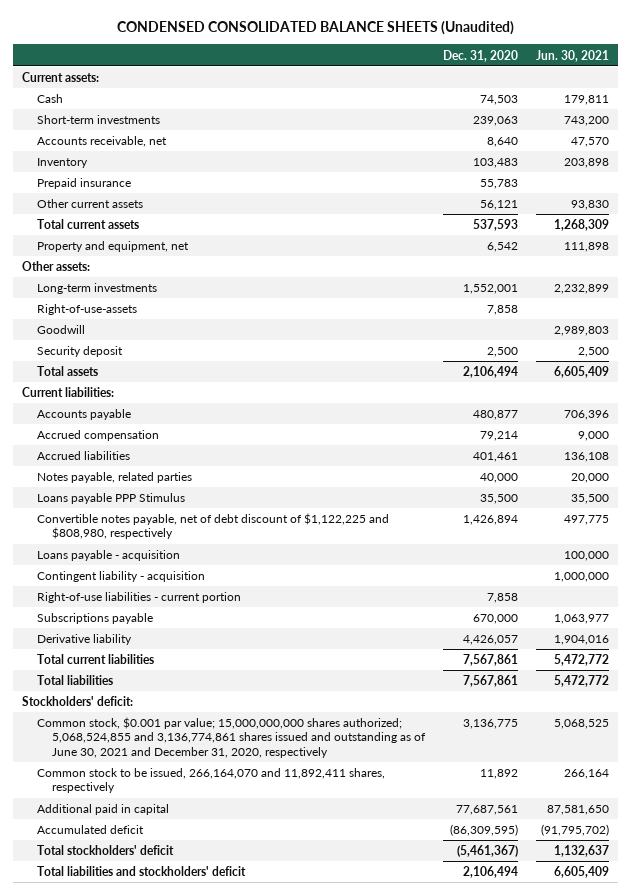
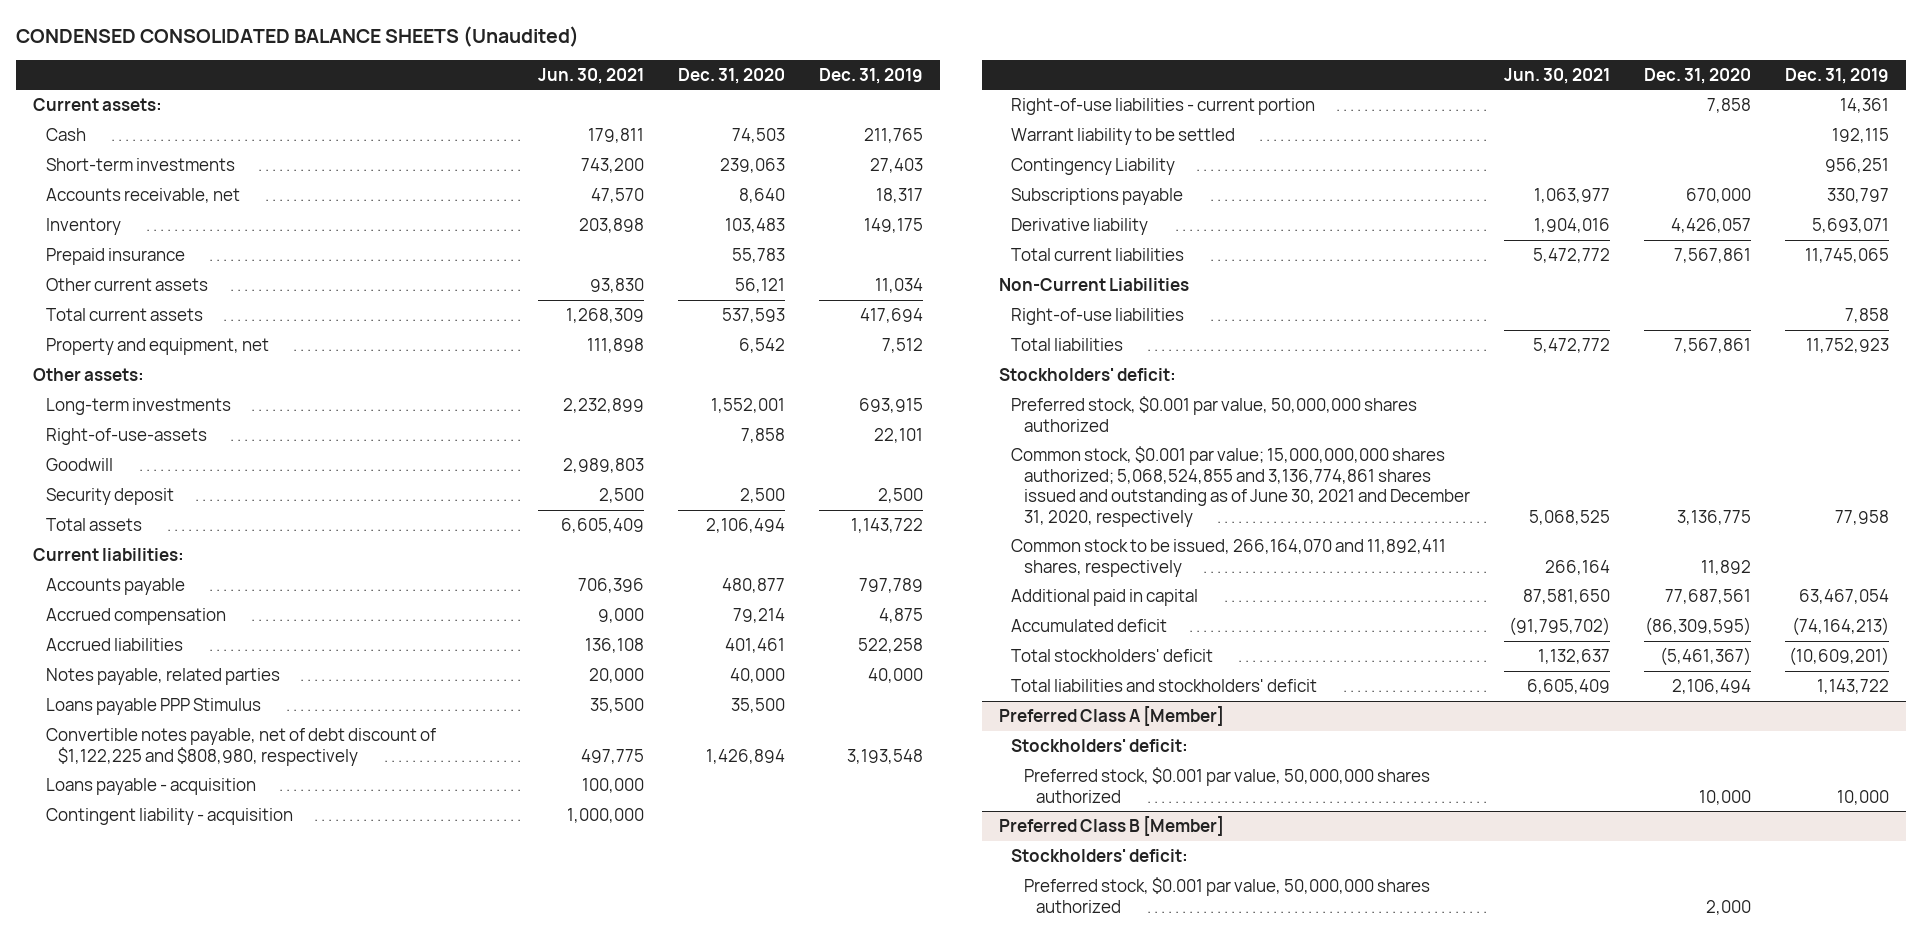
none -> [818,67,923,84] Dec. 31, 2019
none -> [1011,128,1236,146] Warrant liability to be settled
none -> [1011,158,1176,176] Contingency Liability
none -> [999,278,1190,292] Non-Current Liabilities
none -> [1011,308,1185,326] Right-of-use liabilities
none -> [1011,396,1418,432] Preferred stock, $0.001 par value, 50,000,000 shares authorized
none -> [999,706,1225,727] Preferred Class A [Member]
none -> [1011,739,1189,753] Stockholders' deficit:
none -> [1023,767,1430,803] Preferred stock, $0.001 par value, 50,000,000 shares authorized
none -> [999,816,1225,837] Preferred Class B [Member]
none -> [1011,849,1189,863] Stockholders' deficit:
none -> [1023,877,1430,913] Preferred stock, $0.001 par value, 50,000,000 shares authorized

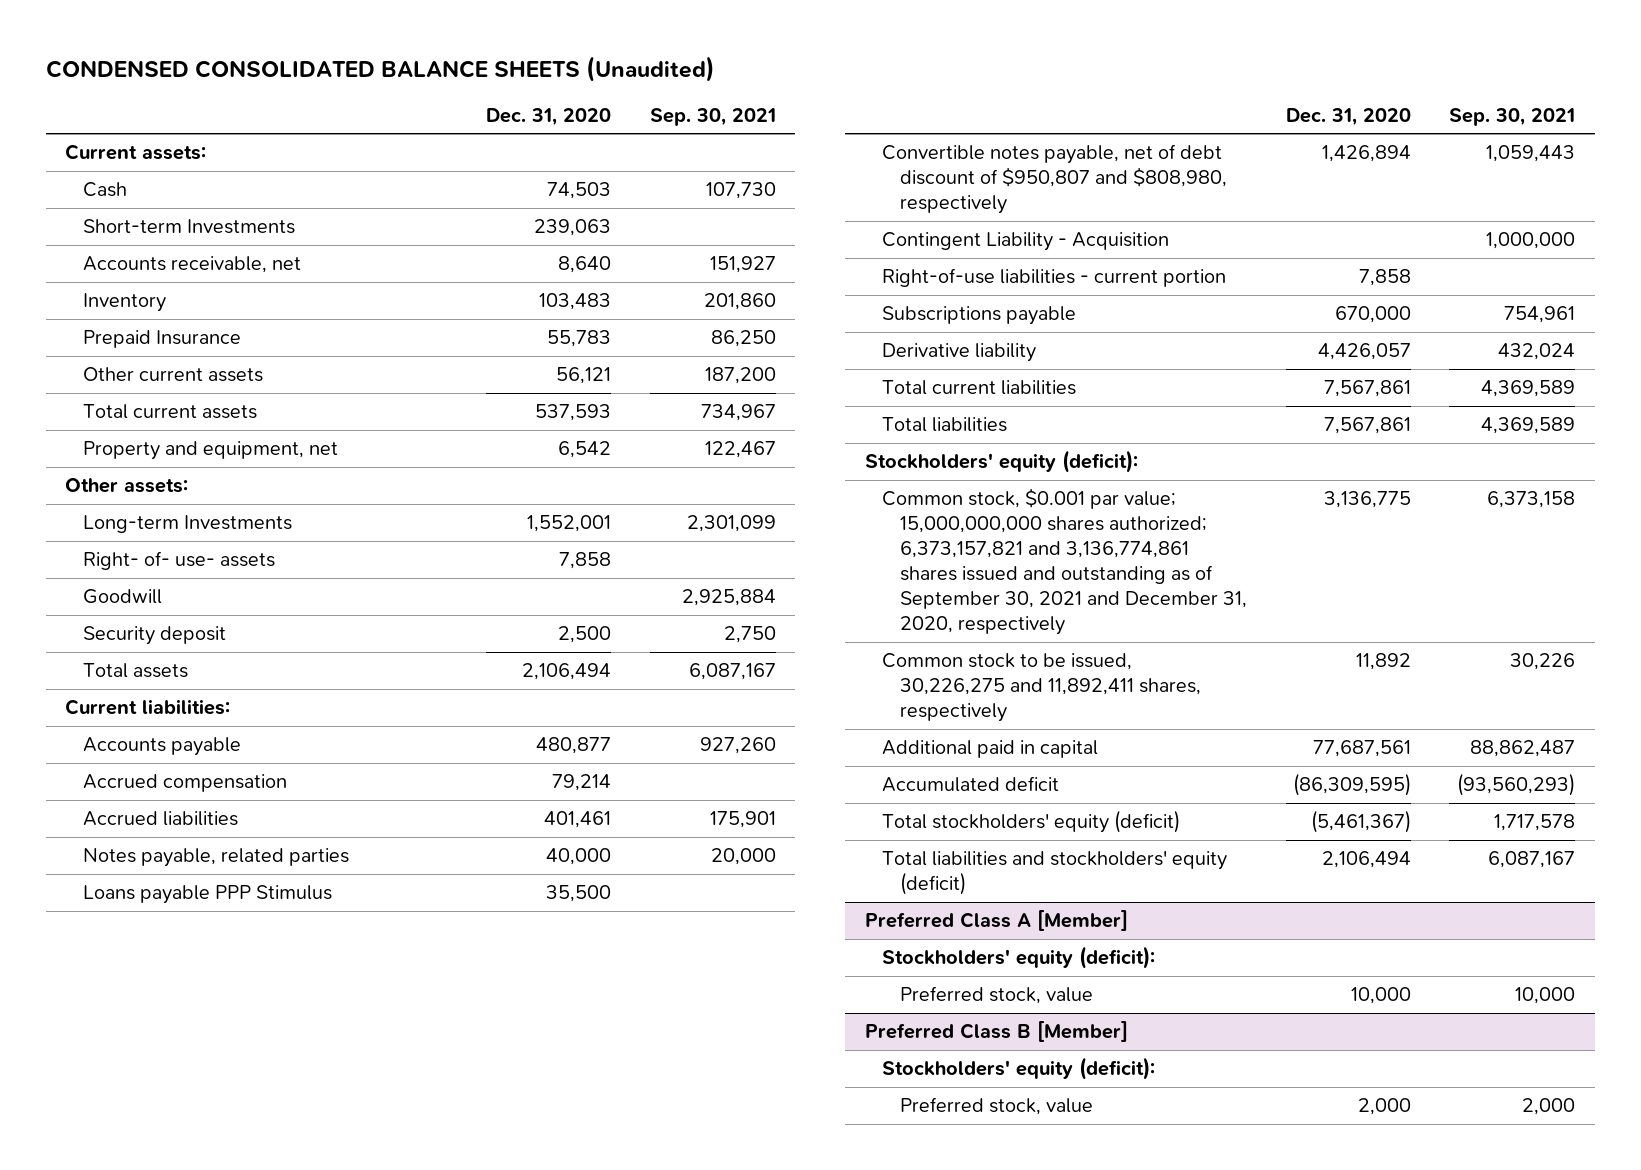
[537,67,644,84] Jun. 30, 2021 -> none
[818,67,923,84] Dec. 31, 2019 -> none
none -> [649,108,776,127] Sep. 30, 2021
[45,158,235,172] Short-term investments -> [82,219,295,235] Short-term Investments
[45,248,185,266] Prepaid insurance -> [82,330,241,349] Prepaid Insurance
[45,398,231,416] Long-term investments -> [82,515,292,534] Long-term Investments
[45,428,207,446] Right-of-use-assets -> [82,551,275,571] Right- of- use- assets
[45,778,256,796] Loans payable - acquisition -> none
[45,728,436,766] Convertible notes payable, net of debt discount of $1,122,225 and $808,980, respectively -> [882,144,1227,215] Convertible notes payable, net of debt discount of $950,807 and $808,980, respectively
[45,808,293,826] Contingent liability - acquisition -> [882,232,1170,252] Contingent Liability - Acquisition
[1011,128,1236,146] Warrant liability to be settled -> none
[1011,158,1176,176] Contingency Liability -> none
[999,278,1190,292] Non-Current Liabilities -> none
[1011,308,1185,326] Right-of-use liabilities -> none
[1011,396,1418,432] Preferred stock, $0.001 par value, 50,000,000 shares authorized -> none
[999,368,1177,382] Stockholders' deficit: -> [864,450,1138,474] Stockholders' equity (deficit):
[1011,446,1470,527] Common stock, $0.001 par value; 15,000,000,000 shares authorized; 5,068,524,855 and 3,136,774,861 shares issued and outstanding as of June 30, 2021 and December 31, 2020, respectively -> [882,488,1247,636] Common stock, $0.001 par value; 15,000,000,000 shares authorized; 6,373,157,821 and 3,136,774,861 shares issued and outstanding as of September 30, 2021 and December 31, 2020, respectively
[1011,539,1447,577] Common stock to be issued, 266,164,070 and 11,892,411 shares, respectively -> [882,653,1201,723] Common stock to be issued, 30,226,275 and 11,892,411 shares, respectively
[1011,649,1214,663] Total stockholders' deficit -> [882,810,1181,834] Total stockholders' equity (deficit)
[1011,679,1318,693] Total liabilities and stockholders' deficit -> [882,851,1228,896] Total liabilities and stockholders' equity (deficit)
[1011,739,1189,753] Stockholders' deficit: -> [882,946,1156,970] Stockholders' equity (deficit):
[1023,767,1430,803] Preferred stock, $0.001 par value, 50,000,000 shares authorized -> [899,986,1093,1005] Preferred stock, value
[1011,849,1189,863] Stockholders' deficit: -> [882,1057,1156,1081] Stockholders' equity (deficit):
[1023,877,1430,913] Preferred stock, $0.001 par value, 50,000,000 shares authorized -> [899,1097,1093,1116] Preferred stock, value

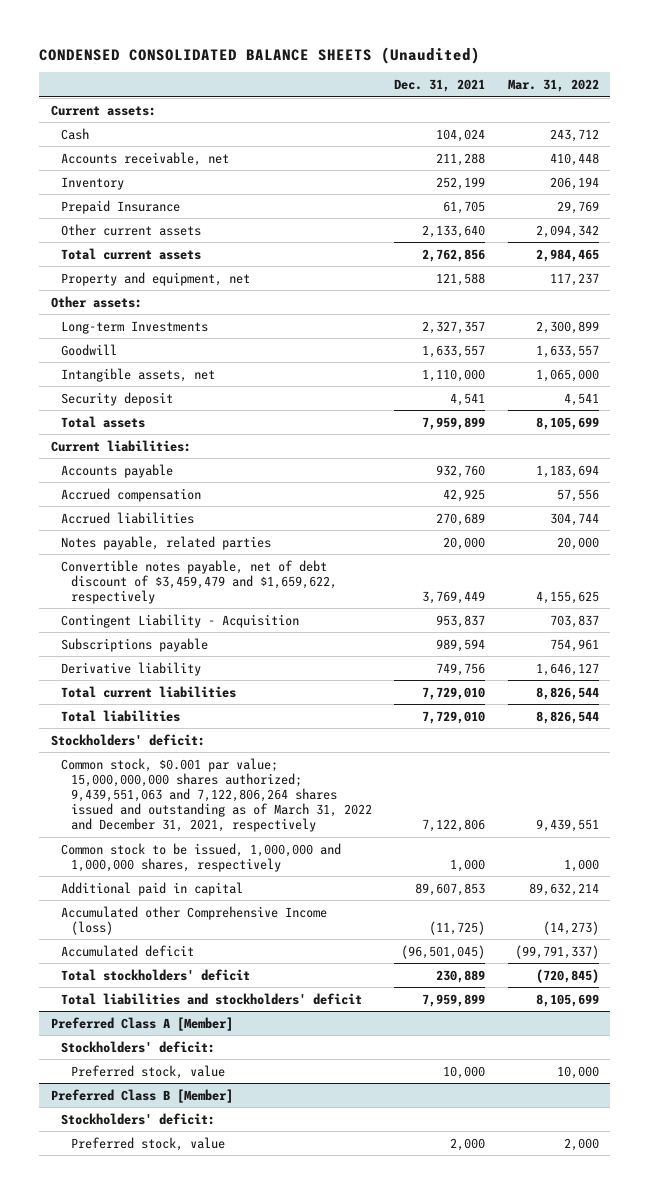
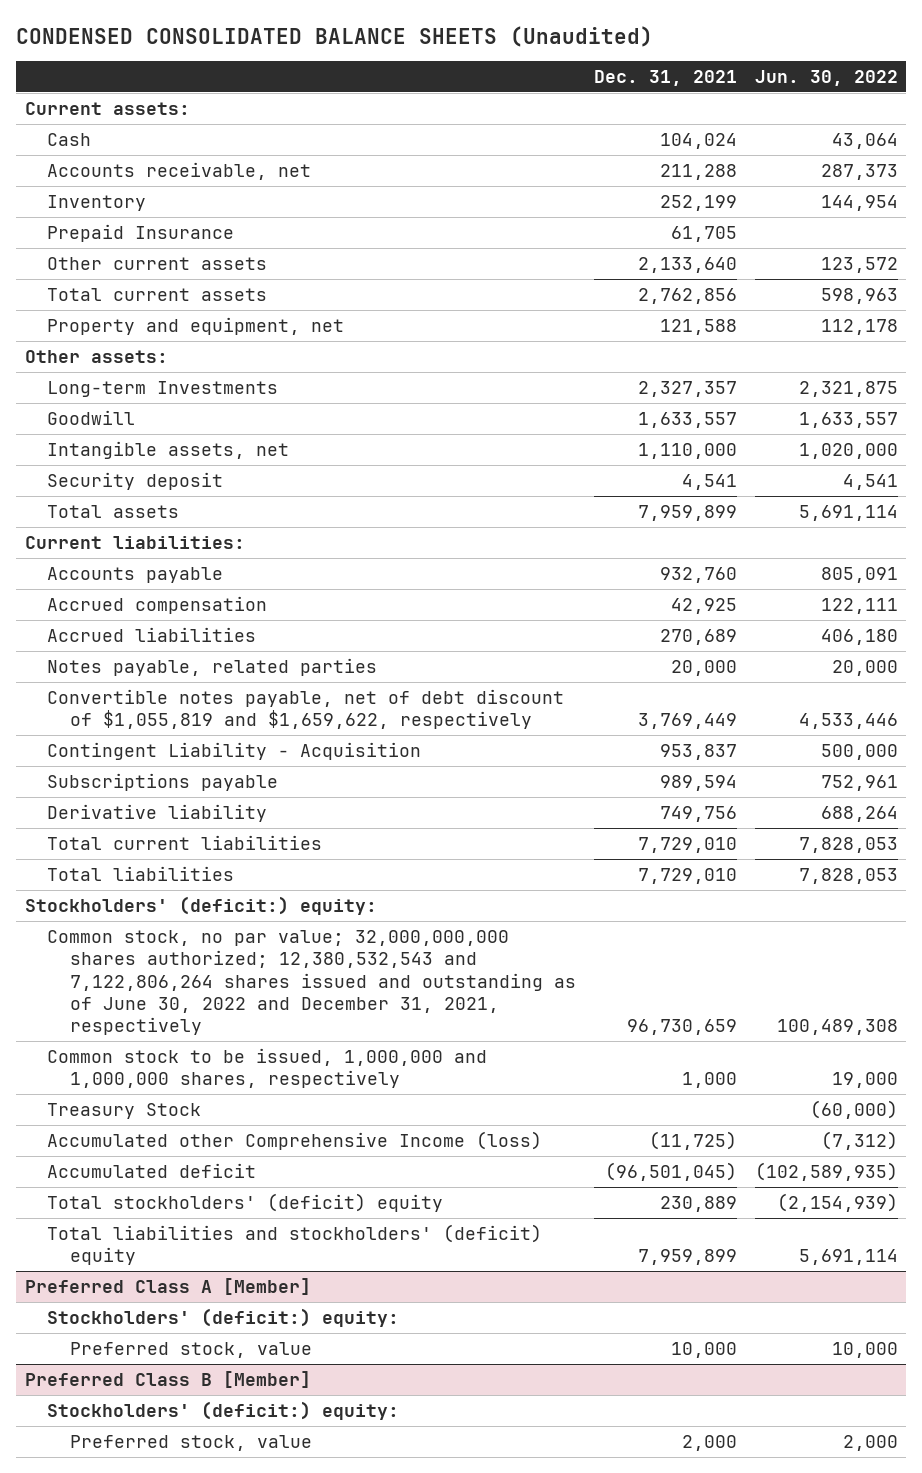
[507,79,599,93] Mar. 31, 2022 -> none
none -> [754,70,898,87] Jun. 30, 2022
[60,559,337,604] Convertible notes payable, net of debt discount of $3,459,479 and $1,659,622, respectively -> [47,688,565,730] Convertible notes payable, net of debt discount of $1,055,819 and $1,659,622, respectively
[50,733,205,746] Stockholders' deficit: -> [24,895,377,915] Stockholders' (deficit:) equity:
[60,757,372,833] Common stock, $0.001 par value; 15,000,000,000 shares authorized; 9,439,551,063 and 7,122,806,264 shares issued and outstanding as of March 31, 2022 and December 31, 2021, respectively -> [47,929,576,1036] Common stock, no par value; 32,000,000,000 shares authorized; 12,380,532,543 and 7,122,806,264 shares issued and outstanding as of June 30, 2022 and December 31, 2021, respectively
[422,819,486,833] 7,122,806 -> [626,1019,737,1036] 96,730,659
[60,881,243,896] Additional paid in capital -> none
none -> [47,1102,202,1119] Treasury Stock
[60,968,250,981] Total stockholders' deficit -> [47,1192,444,1212] Total stockholders' (deficit) equity
[60,992,362,1005] Total liabilities and stockholders' deficit -> [47,1223,543,1266] Total liabilities and stockholders' (deficit) equity
[60,1040,215,1053] Stockholders' deficit: -> [47,1307,400,1327] Stockholders' (deficit:) equity:
[60,1112,215,1125] Stockholders' deficit: -> [47,1400,400,1420] Stockholders' (deficit:) equity:

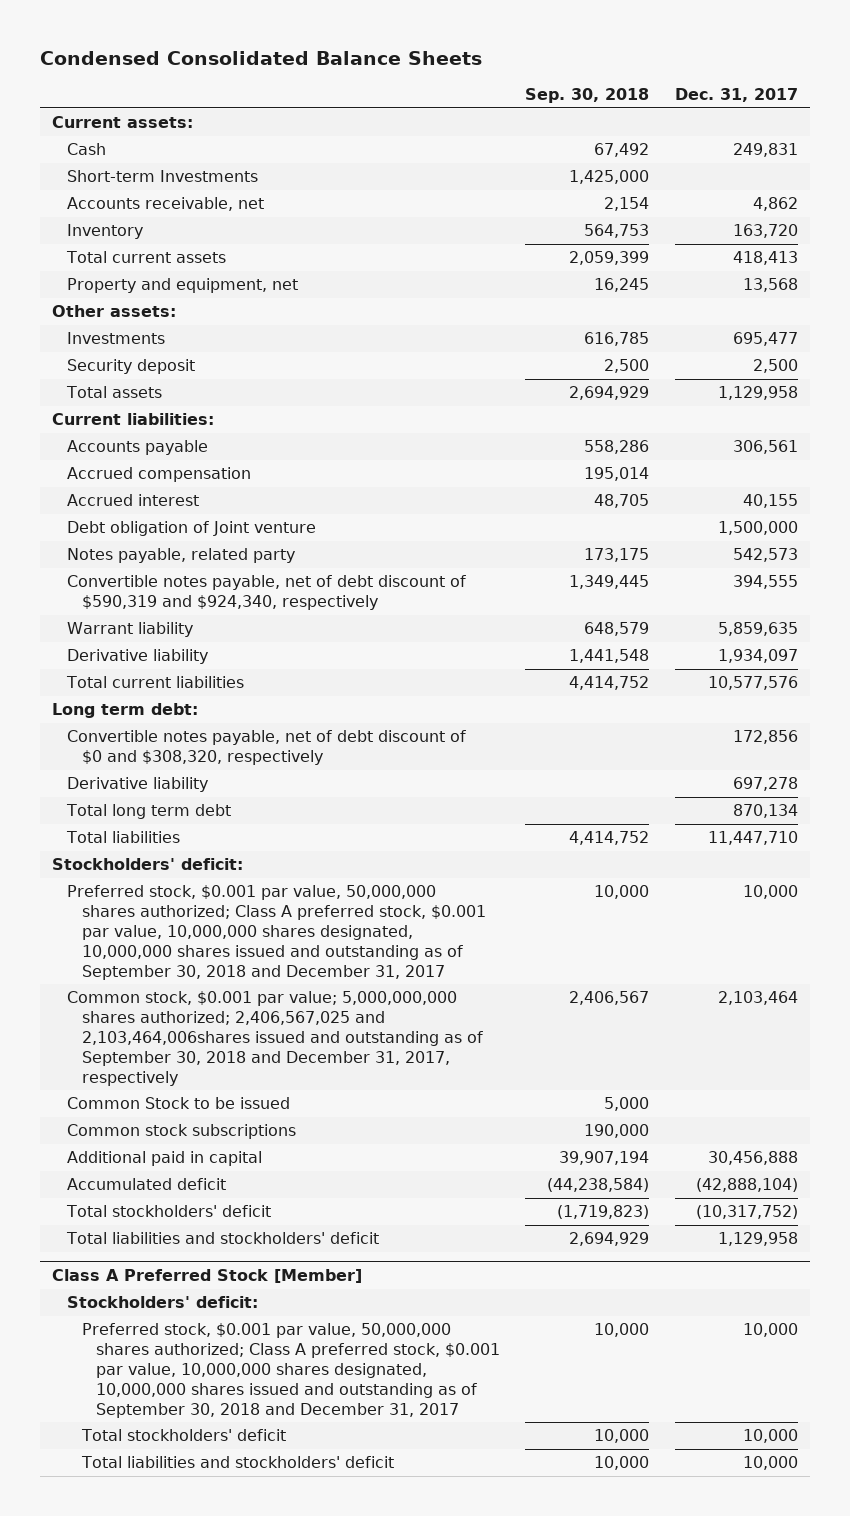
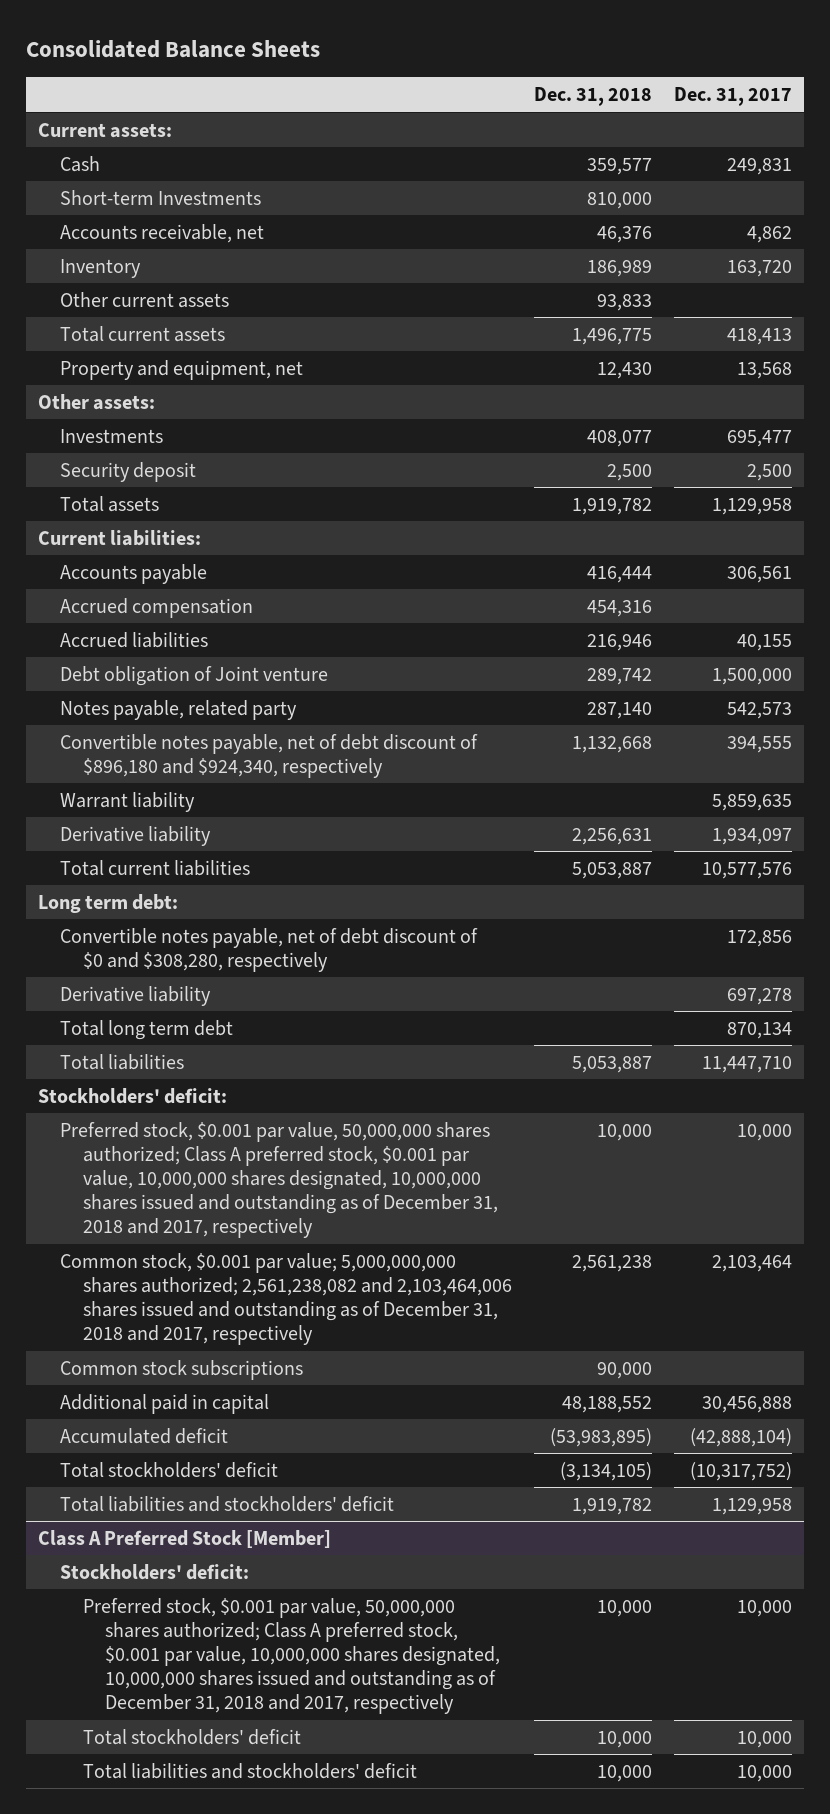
[39,50,482,65] Condensed Consolidated Balance Sheets -> [26,40,321,59] Consolidated Balance Sheets
[525,88,650,104] Sep. 30, 2018 -> none
none -> [534,87,653,107] Dec. 31, 2018
none -> [60,291,230,308] Other current assets
[67,494,200,507] Accrued interest -> [60,631,209,648] Accrued liabilities
[67,575,467,611] Convertible notes payable, net of debt discount of $590,319 and $924,340, respectively -> [60,733,479,778] Convertible notes payable, net of debt discount of $896,180 and $924,340, respectively
[67,730,467,766] Convertible notes payable, net of debt discount of $0 and $308,320, respectively -> [60,927,479,972] Convertible notes payable, net of debt discount of $0 and $308,280, respectively
[67,1097,291,1110] Common Stock to be issued -> none
[67,885,486,981] Preferred stock, $0.001 par value, 50,000,000 shares authorized; Class A preferred stock, $0.001 par value, 10,000,000 shares designated, 10,000,000 shares issued and outstanding as of September 30, 2018 and December 31, 2017 -> [60,1121,498,1239] Preferred stock, $0.001 par value, 50,000,000 shares authorized; Class A preferred stock, $0.001 par value, 10,000,000 shares designated, 10,000,000 shares issued and outstanding as of December 31, 2018 and 2017, respectively
[67,991,483,1087] Common stock, $0.001 par value; 5,000,000,000 shares authorized; 2,406,567,025 and 2,103,464,006shares issued and outstanding as of September 30, 2018 and December 31, 2017, respectively -> [60,1252,512,1346] Common stock, $0.001 par value; 5,000,000,000 shares authorized; 2,561,238,082 and 2,103,464,006 shares issued and outstanding as of December 31, 2018 and 2017, respectively
[81,1323,501,1419] Preferred stock, $0.001 par value, 50,000,000 shares authorized; Class A preferred stock, $0.001 par value, 10,000,000 shares designated, 10,000,000 shares issued and outstanding as of September 30, 2018 and December 31, 2017 -> [82,1597,501,1715] Preferred stock, $0.001 par value, 50,000,000 shares authorized; Class A preferred stock, $0.001 par value, 10,000,000 shares designated, 10,000,000 shares issued and outstanding as of December 31, 2018 and 2017, respectively

